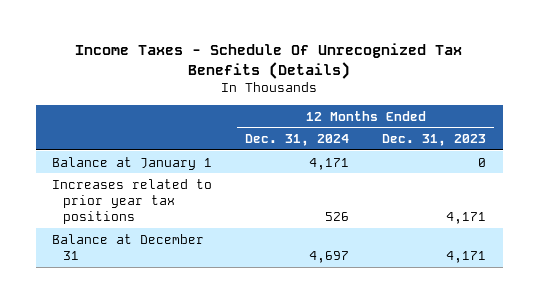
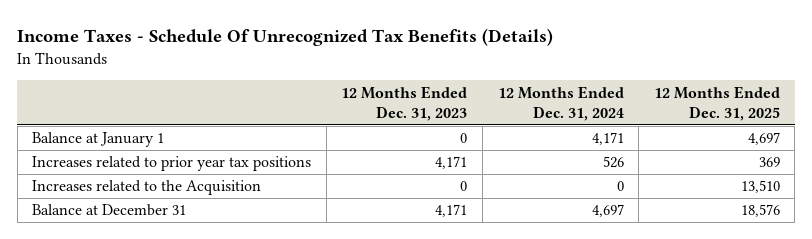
none -> [653,85,780,121] 12 Months Ended Dec. 31, 2025
none -> [32,180,262,196] Increases related to the Acquisition

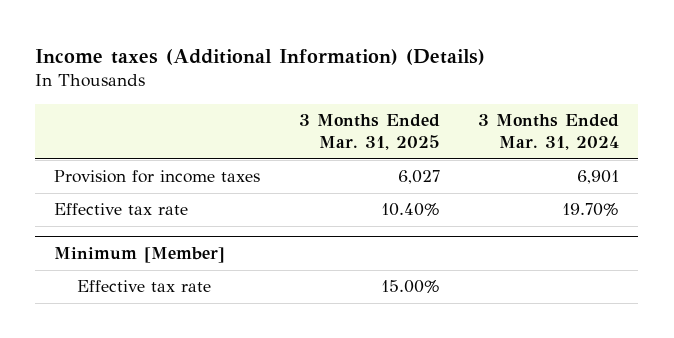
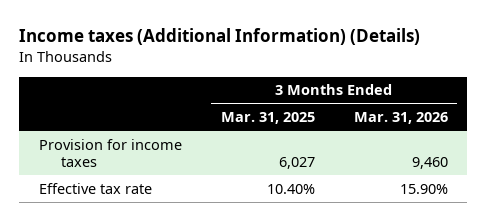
[478,114,620,151] 3 Months Ended Mar. 31, 2024 -> none
none -> [353,112,448,125] Mar. 31, 2026
[54,247,226,264] Minimum [Member] -> none
[76,280,211,293] Effective tax rate -> none

